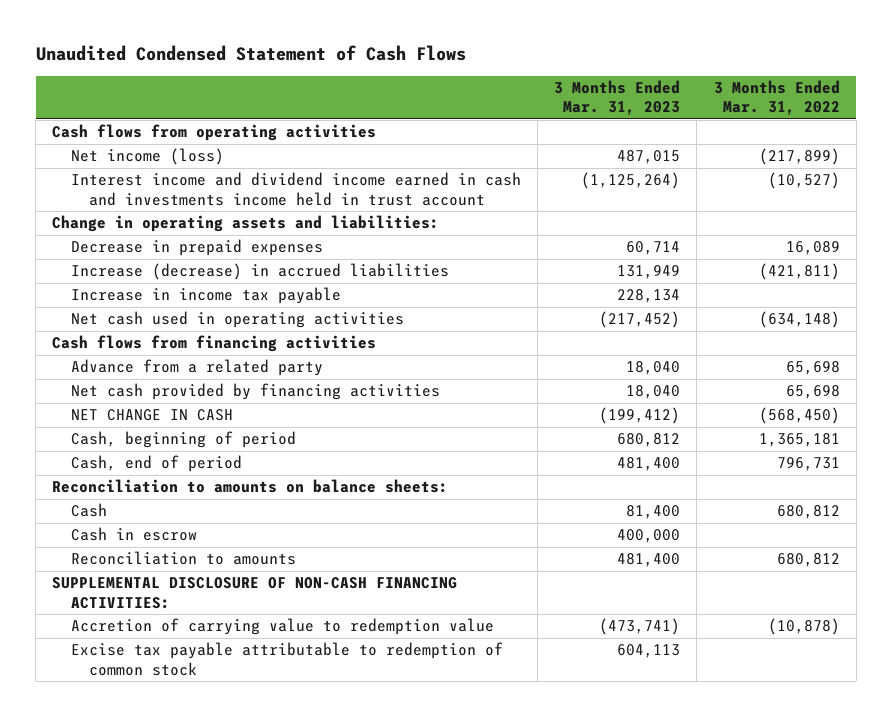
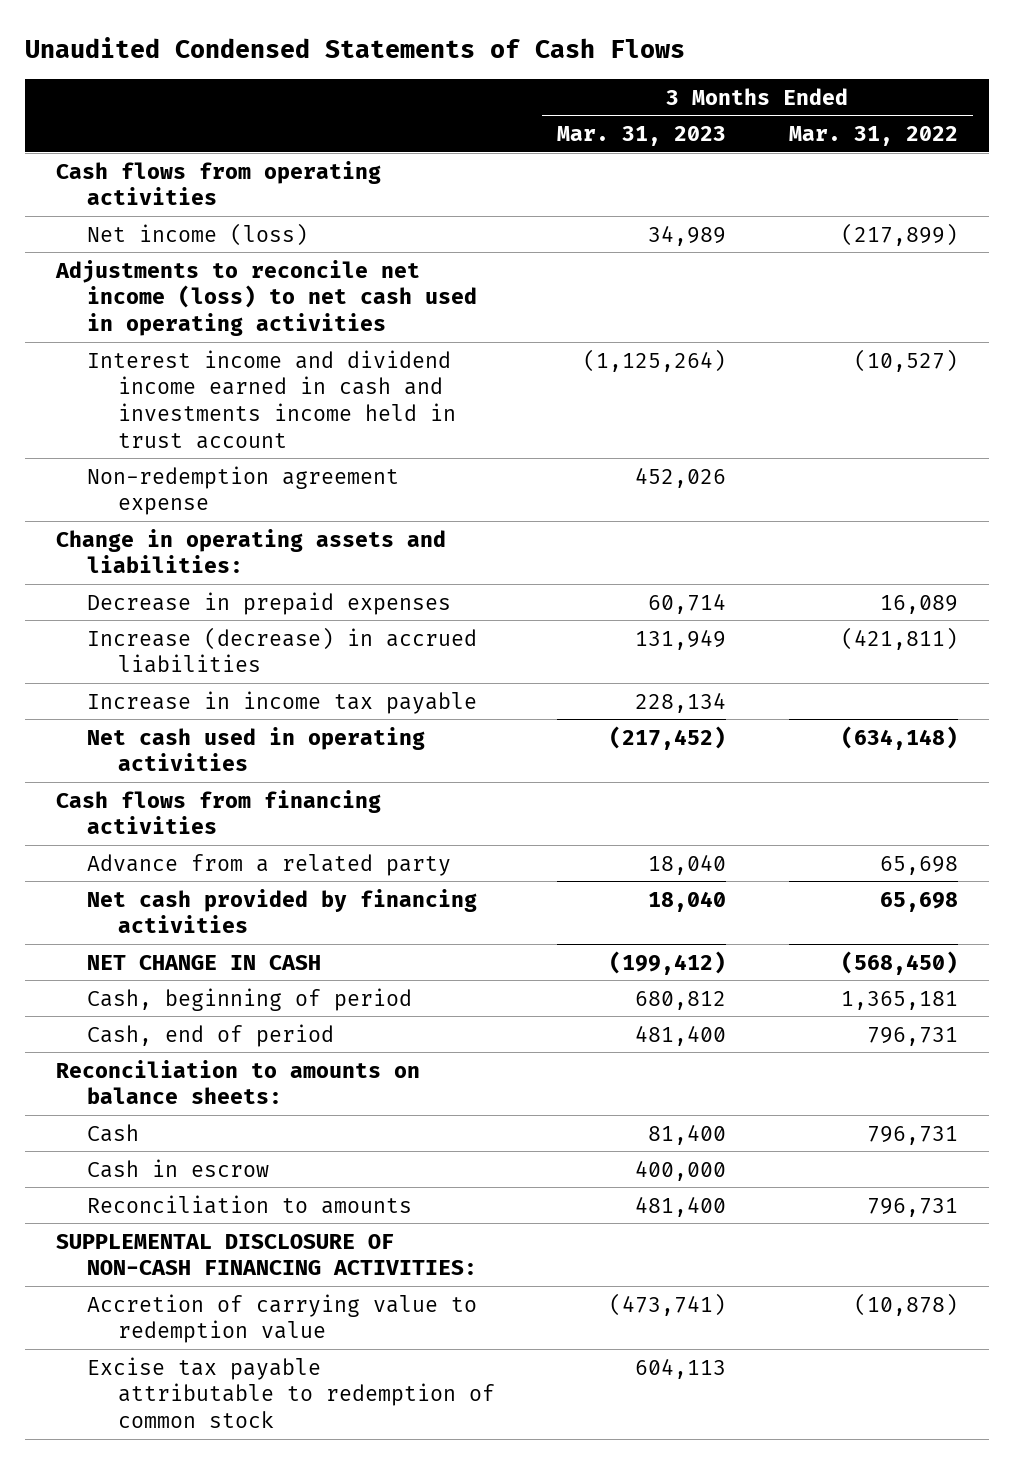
[35,44,466,61] Unaudited Condensed Statement of Cash Flows -> [25,37,686,59] Unaudited Condensed Statements of Cash Flows
[617,150,681,165] 487,015 -> [648,224,727,246] 34,989
none -> [55,259,478,336] Adjustments to reconcile net income (loss) to net cash used in operating activities
none -> [87,465,400,516] Non-redemption agreement expense
[776,505,840,520] 680,812 -> [866,1125,958,1145] 796,731
[776,553,840,568] 680,812 -> [866,1197,958,1217] 796,731

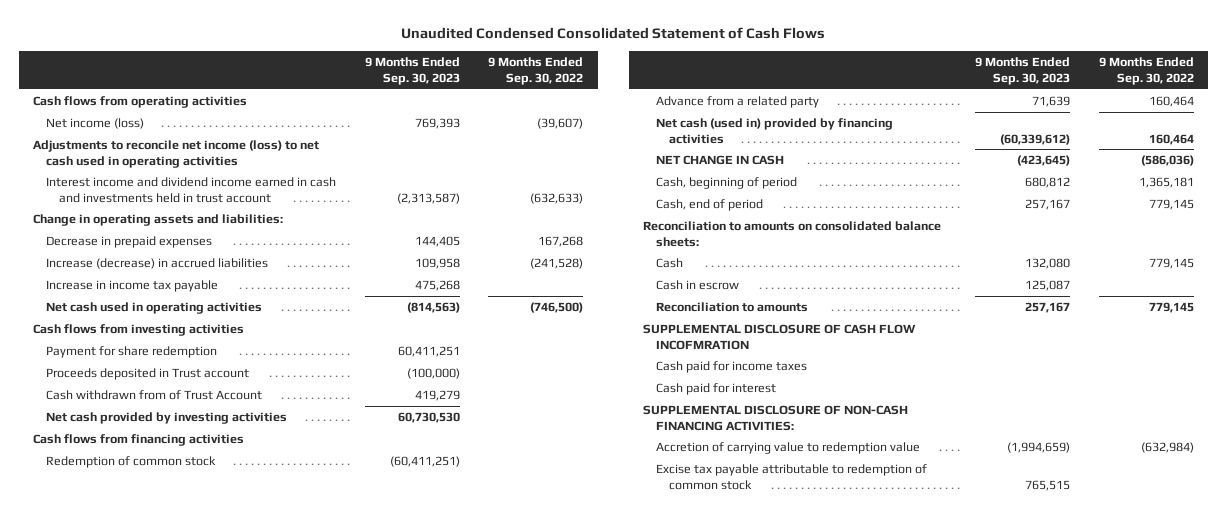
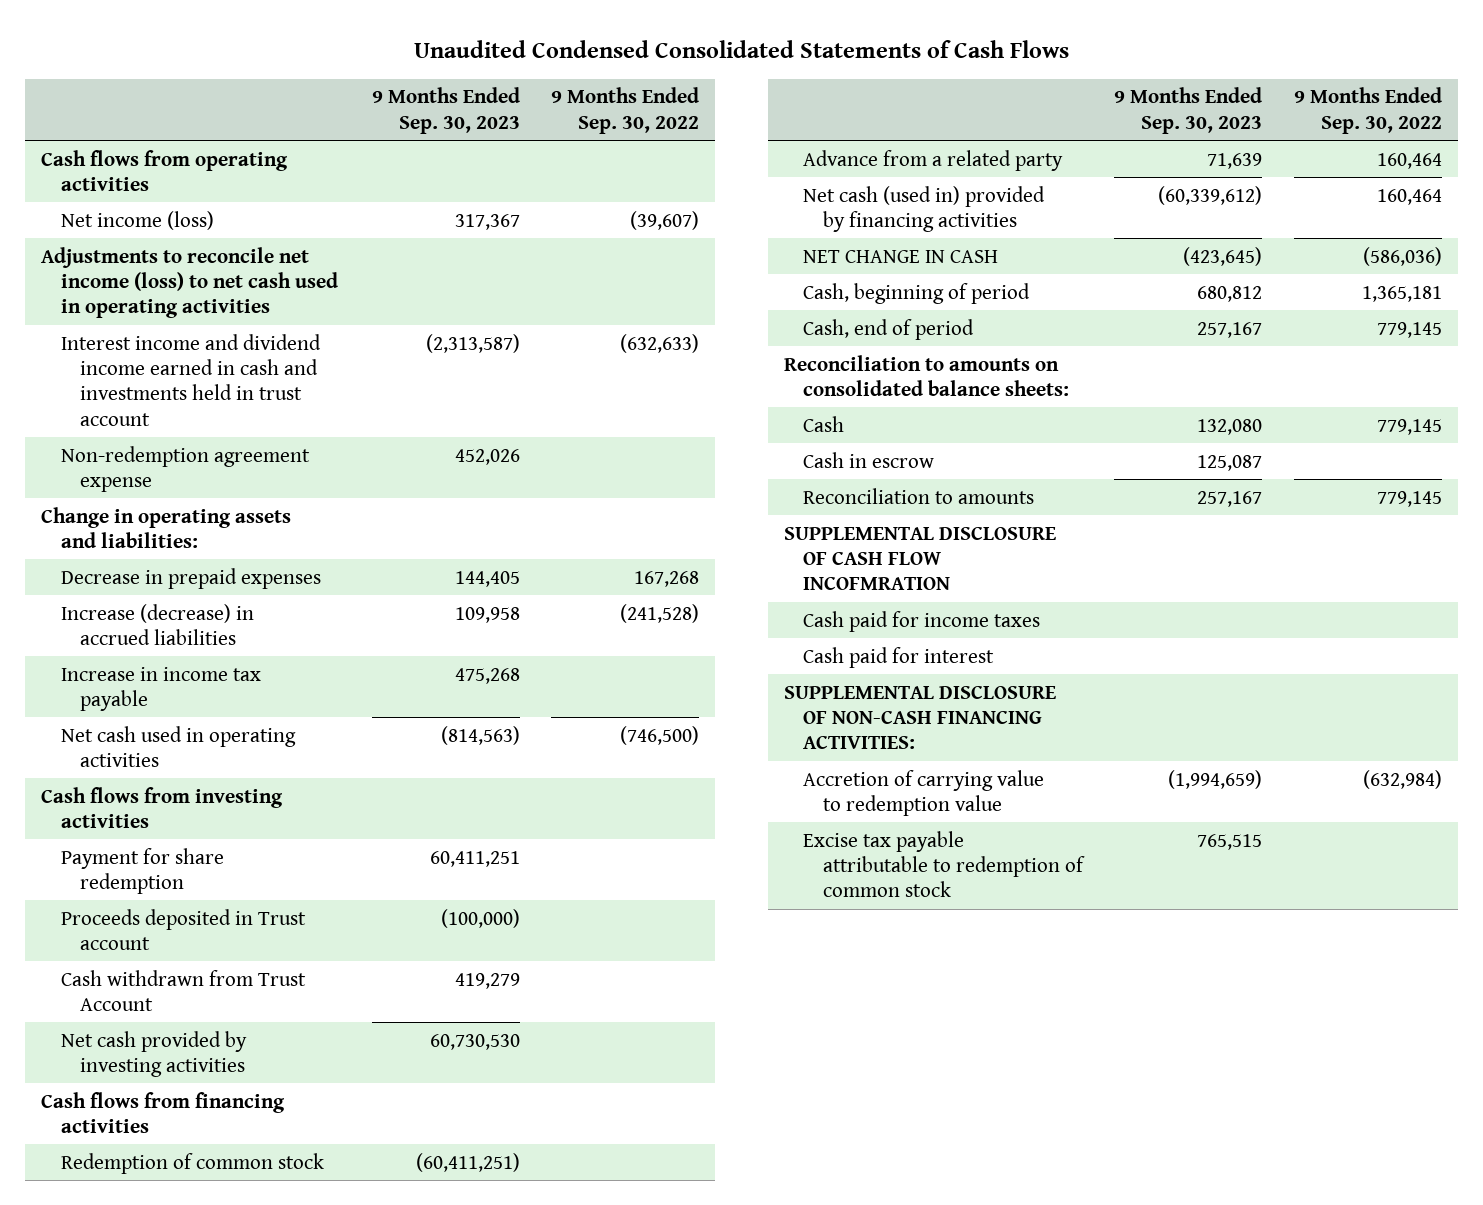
[401,27,826,40] Unaudited Condensed Consolidated Statement of Cash Flows -> [413,39,1069,58] Unaudited Condensed Consolidated Statements of Cash Flows
[414,117,460,129] 769,393 -> [454,213,520,230] 317,367
none -> [60,445,310,492] Non-redemption agreement expense
[46,389,263,400] Cash withdrawn from of Trust Account -> [60,969,306,1011] Cash withdrawn from Trust Account

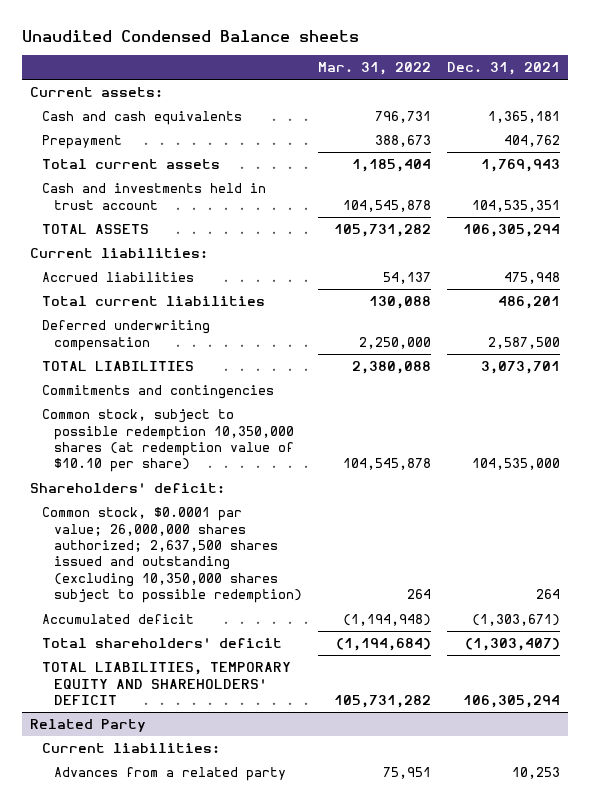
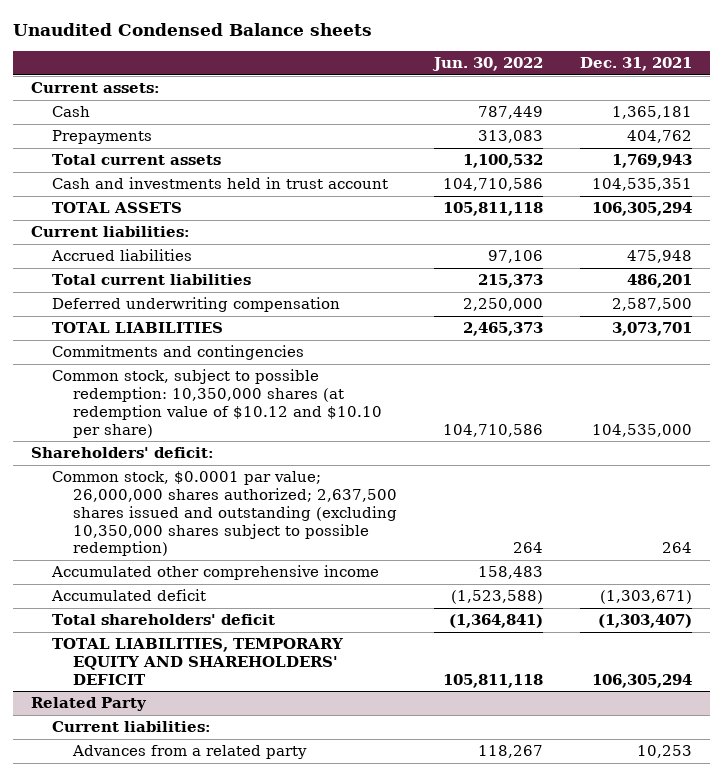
[317,62,431,76] Mar. 31, 2022 -> none
none -> [432,57,544,72] Jun. 30, 2022
[41,111,242,126] Cash and cash equivalents -> [52,106,91,118] Cash
[41,135,122,150] Prepayment -> [52,130,153,145] Prepayments
[41,409,294,473] Common stock, subject to possible redemption 10,350,000 shares (at redemption value of $10.10 per share) -> [52,369,383,438] Common stock, subject to possible redemption: 10,350,000 shares (at redemption value of $10.12 and $10.10 per share)
none -> [51,565,380,581] Accumulated other comprehensive income

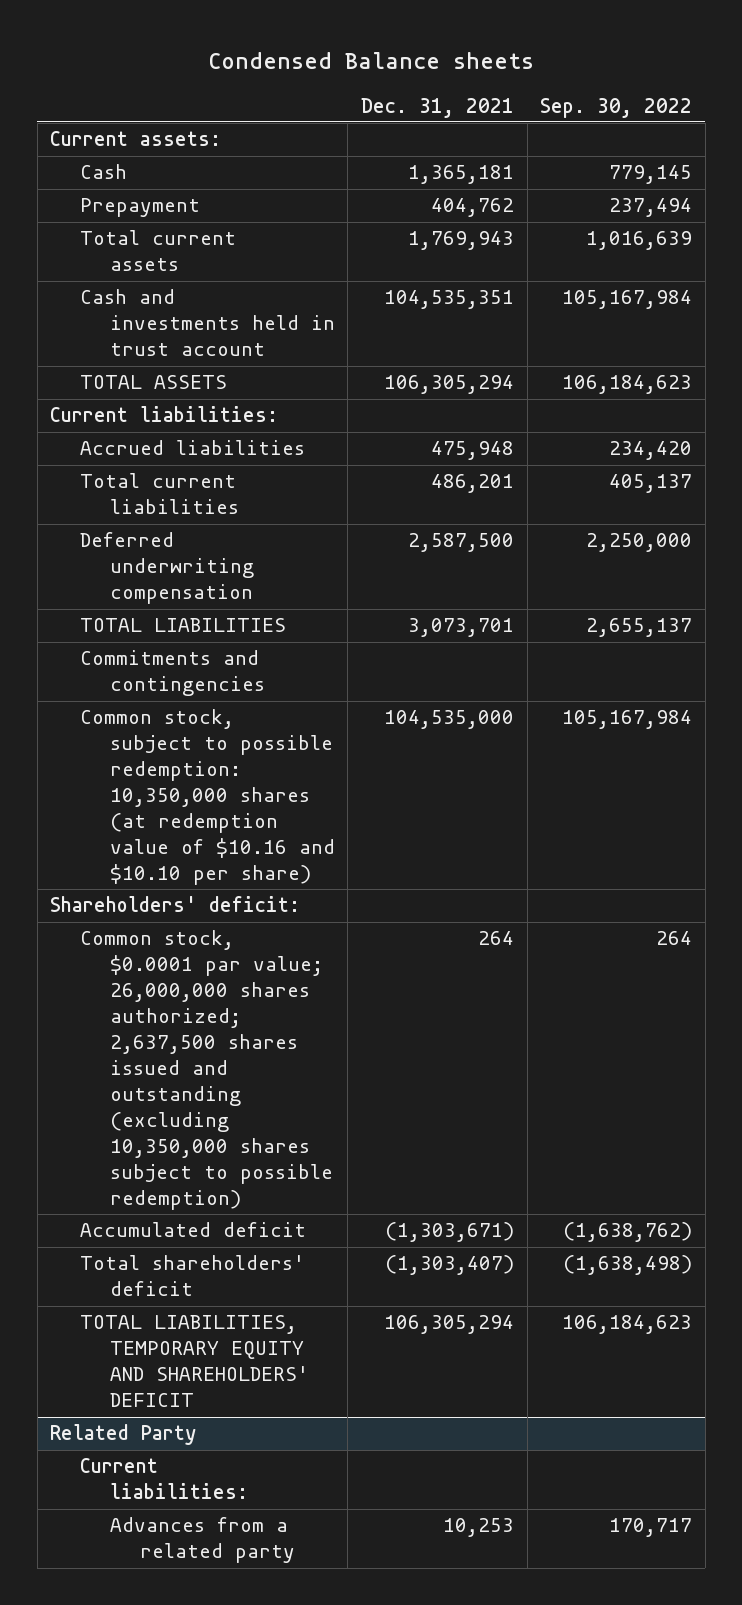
[12,22,372,36] Unaudited Condensed Balance sheets -> [208,51,535,69] Condensed Balance sheets
[432,57,544,72] Jun. 30, 2022 -> none
none -> [540,97,693,118] Sep. 30, 2022
[52,130,153,145] Prepayments -> [80,198,201,218] Prepayment
[52,369,383,438] Common stock, subject to possible redemption: 10,350,000 shares (at redemption value of $10.12 and $10.10 per share) -> [80,709,335,885] Common stock, subject to possible redemption: 10,350,000 shares (at redemption value of $10.16 and $10.10 per share)
[51,565,380,581] Accumulated other comprehensive income -> none

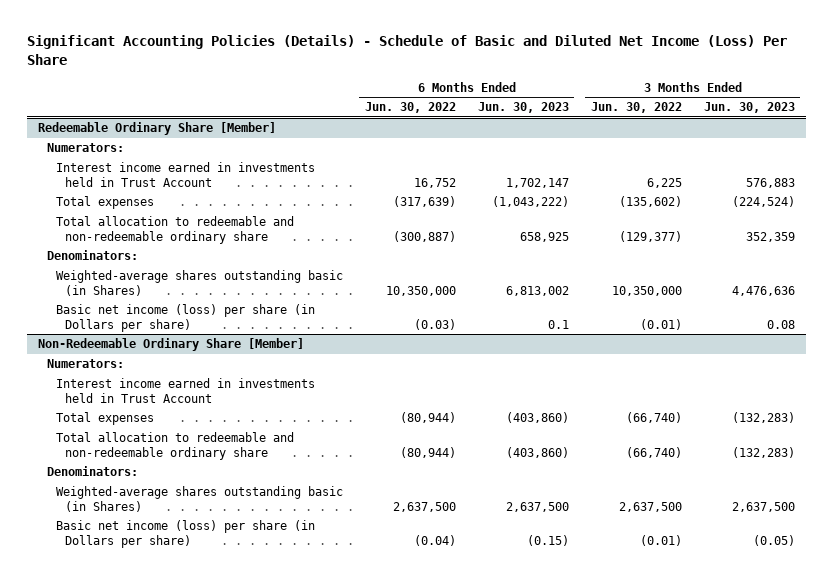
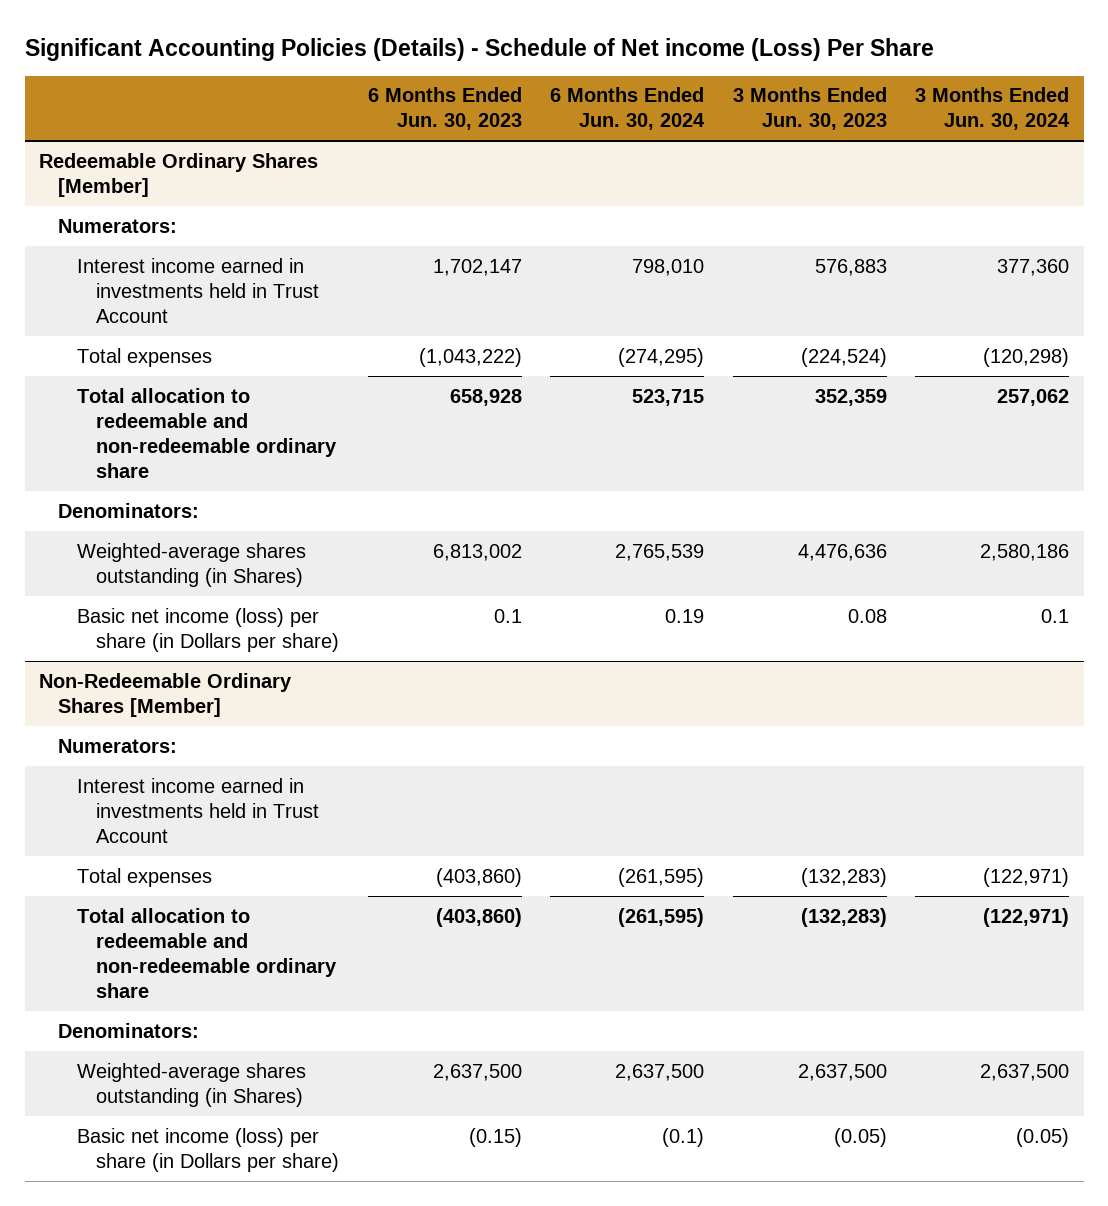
[27,35,788,66] Significant Accounting Policies (Details) - Schedule of Basic and Diluted Net Income (Loss) Per Share -> [24,37,934,61] Significant Accounting Policies (Details) - Schedule of Net income (Loss) Per Share
[364,102,456,114] Jun. 30, 2022 -> none
[590,102,682,114] Jun. 30, 2022 -> none
none -> [550,87,706,131] 6 Months Ended Jun. 30, 2024
none -> [915,87,1071,131] 3 Months Ended Jun. 30, 2024
[38,122,277,136] Redeemable Ordinary Share [Member] -> [38,152,318,197] Redeemable Ordinary Shares [Member]
[519,231,569,242] 658,925 -> [449,388,522,406] 658,928
[55,270,343,296] Weighted-average shares outstanding basic (in Shares) -> [76,542,306,587] Weighted-average shares outstanding (in Shares)
[38,338,305,352] Non-Redeemable Ordinary Share [Member] -> [38,672,292,717] Non-Redeemable Ordinary Shares [Member]
[55,486,343,512] Weighted-average shares outstanding basic (in Shares) -> [76,1062,306,1107] Weighted-average shares outstanding (in Shares)

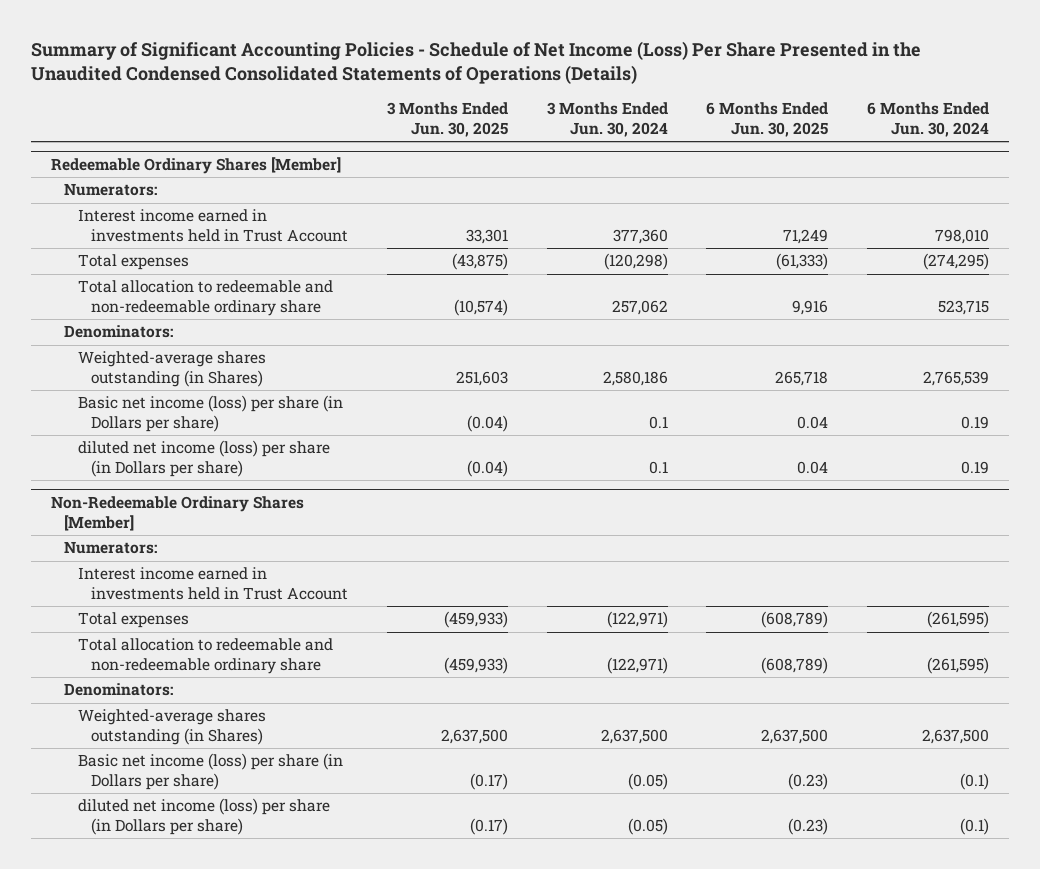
[24,37,934,61] Significant Accounting Policies (Details) - Schedule of Net income (Loss) Per Share -> [31,40,922,85] Summary of Significant Accounting Policies - Schedule of Net Income (Loss) Per Share Presented in the Unaudited Condensed Consolidated Statements of Operations (Details)
[367,87,522,131] 6 Months Ended Jun. 30, 2023 -> none
[732,87,887,131] 3 Months Ended Jun. 30, 2023 -> none
none -> [386,102,508,138] 3 Months Ended Jun. 30, 2025
none -> [706,102,829,138] 6 Months Ended Jun. 30, 2025
none -> [77,440,330,478] diluted net income (loss) per share (in Dollars per share)
none -> [77,798,330,836] diluted net income (loss) per share (in Dollars per share)

